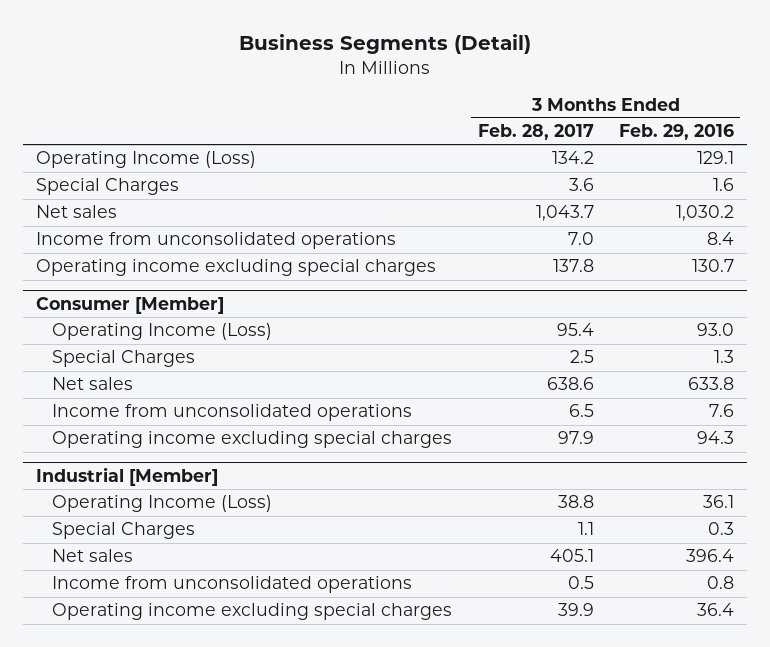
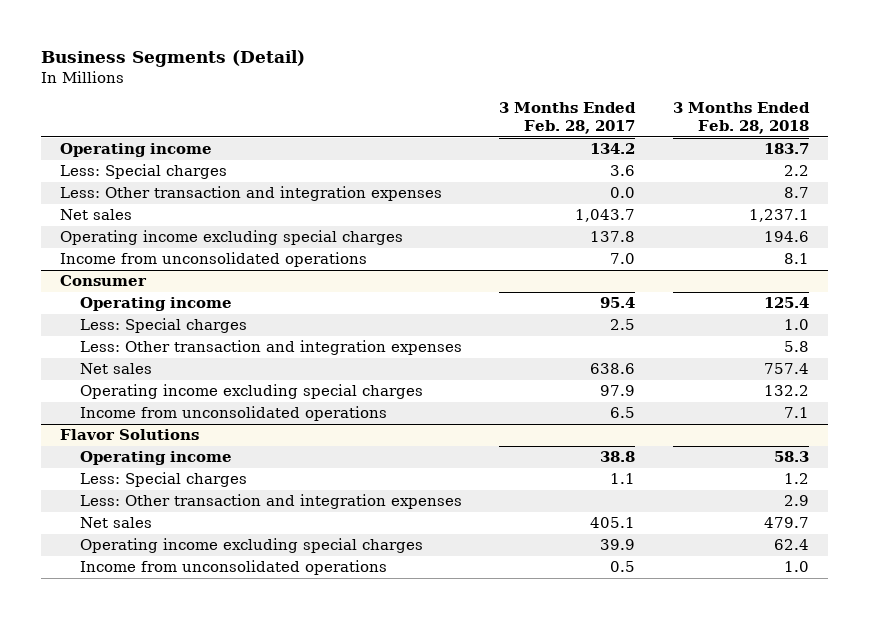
[618,124,734,141] Feb. 29, 2016 -> none
none -> [672,102,810,134] 3 Months Ended Feb. 28, 2018
[35,151,256,169] Operating Income (Loss) -> [59,143,212,158] Operating income
[35,178,179,196] Special Charges -> [59,164,227,180] Less: Special charges
none -> [59,186,442,202] Less: Other transaction and integration expenses
[35,232,396,250] Income from unconsolidated operations -> [59,252,367,268] Income from unconsolidated operations
[35,297,224,315] Consumer [Member] -> [59,275,147,287] Consumer
[52,323,273,341] Operating Income (Loss) -> [79,297,232,312] Operating income
[52,350,196,368] Special Charges -> [79,318,247,334] Less: Special charges
none -> [79,340,462,356] Less: Other transaction and integration expenses
[52,404,413,422] Income from unconsolidated operations -> none
[35,467,218,487] Industrial [Member] -> none
none -> [79,406,387,422] Income from unconsolidated operations
none -> [59,429,199,441] Flavor Solutions
[52,495,273,513] Operating Income (Loss) -> [79,451,232,466] Operating income
[52,522,196,540] Special Charges -> [79,472,247,488] Less: Special charges
none -> [79,494,462,510] Less: Other transaction and integration expenses
[52,576,413,594] Income from unconsolidated operations -> none
none -> [79,560,387,576] Income from unconsolidated operations

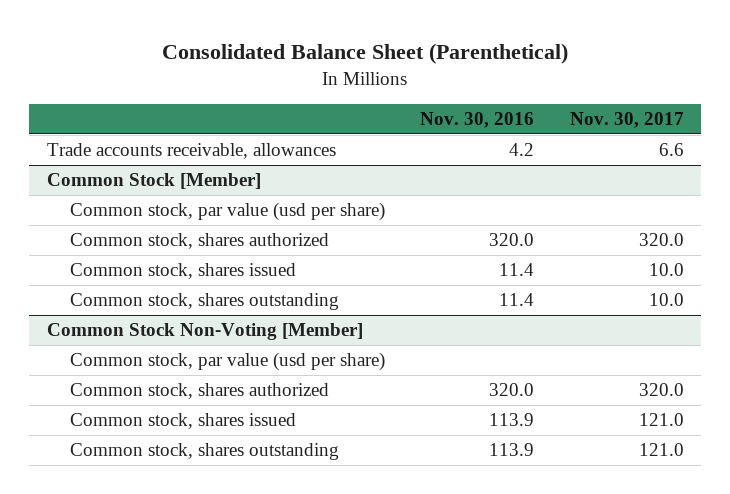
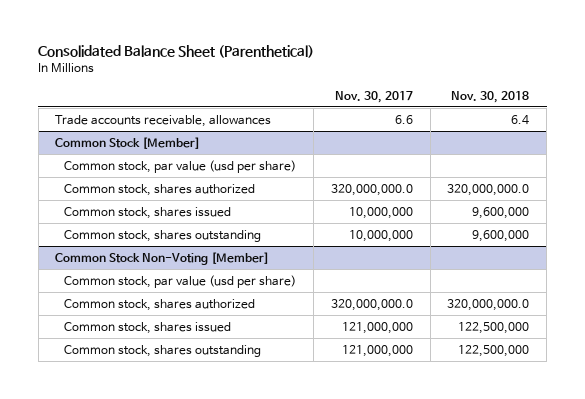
[420,112,535,129] Nov. 30, 2016 -> none
none -> [451,90,530,103] Nov. 30, 2018
[638,233,684,247] 320.0 -> [330,183,413,196] 320,000,000.0
[648,263,684,277] 10.0 -> [348,206,413,219] 10,000,000
[648,293,684,307] 10.0 -> [348,229,413,242] 10,000,000
[638,383,684,397] 320.0 -> [330,298,413,311] 320,000,000.0
[638,413,684,427] 121.0 -> [341,321,413,334] 121,000,000
[638,443,684,457] 121.0 -> [341,344,413,357] 121,000,000

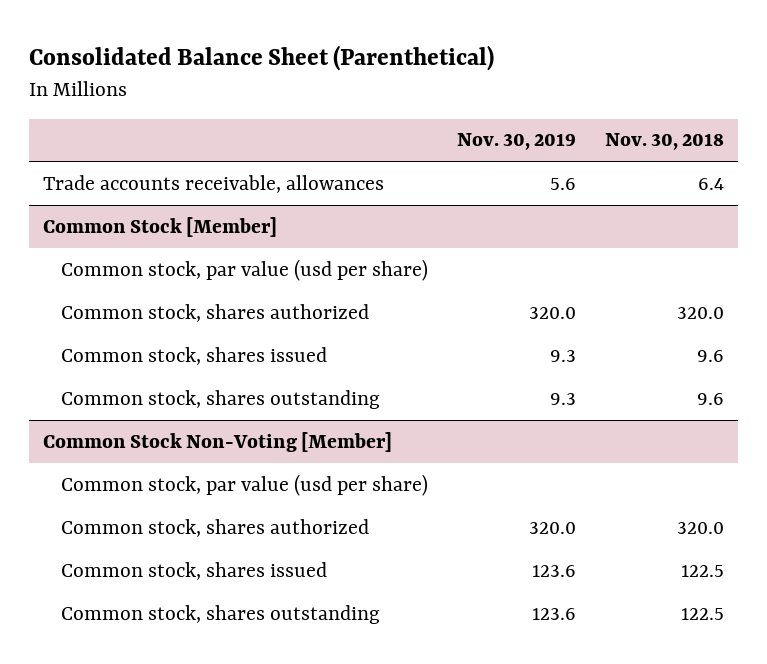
[334,90,413,103] Nov. 30, 2017 -> none
none -> [457,133,577,151] Nov. 30, 2019
[447,183,530,196] 320,000,000.0 -> [676,306,724,319] 320.0
[472,206,530,219] 9,600,000 -> [696,349,724,362] 9.6
[472,229,530,242] 9,600,000 -> [696,392,724,405] 9.6
[447,298,530,311] 320,000,000.0 -> [676,521,724,534] 320.0
[458,321,530,334] 122,500,000 -> [680,564,724,577] 122.5
[458,344,530,357] 122,500,000 -> [680,607,724,620] 122.5

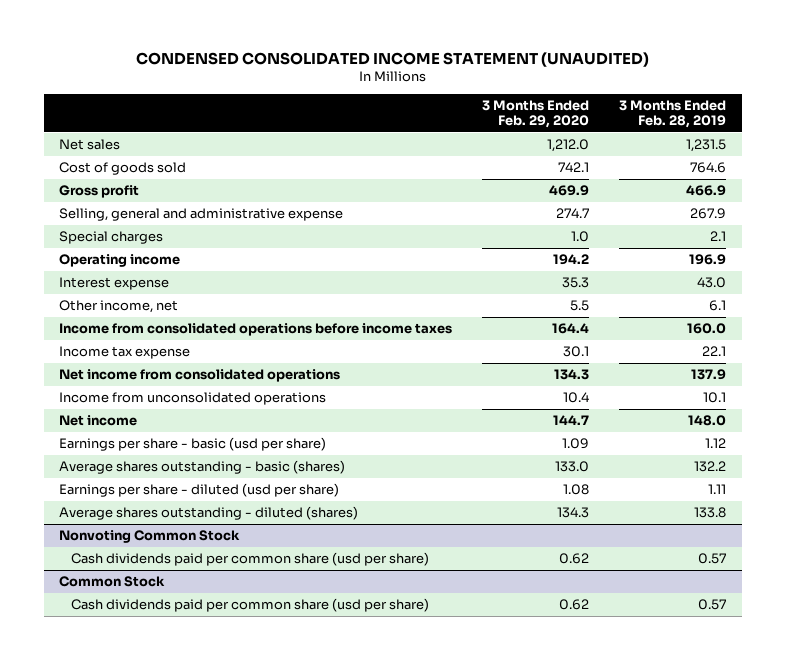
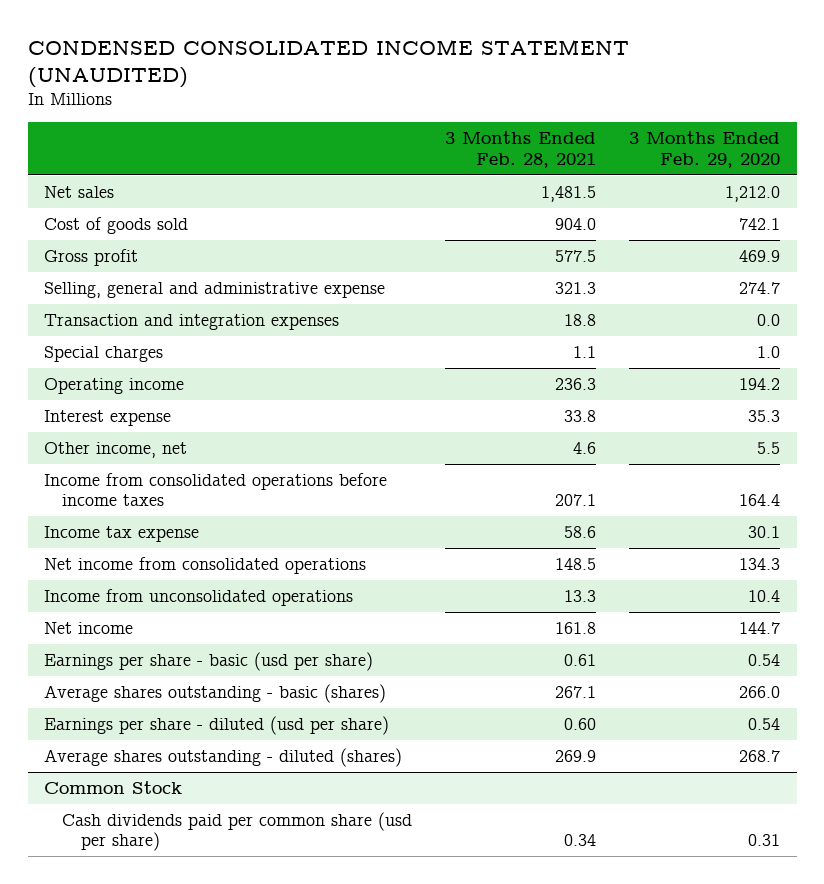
[619,100,727,129] 3 Months Ended Feb. 28, 2019 -> none
none -> [445,131,597,168] 3 Months Ended Feb. 28, 2021
none -> [44,313,340,330] Transaction and integration expenses
[58,530,240,544] Nonvoting Common Stock -> none
[70,552,429,567] Cash dividends paid per common share (usd per share) -> none
[562,438,590,450] 1.09 -> [748,653,781,666] 0.54
[555,461,590,473] 133.0 -> [739,685,781,698] 266.0
[563,484,590,496] 1.08 -> [748,717,781,730] 0.54
[557,507,590,519] 134.3 -> [739,749,781,762] 268.7
[559,599,590,611] 0.62 -> [748,834,781,847] 0.31

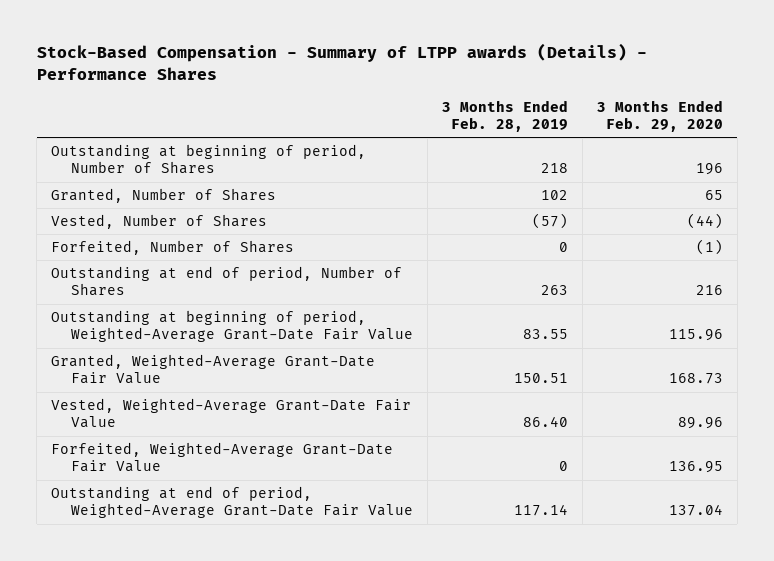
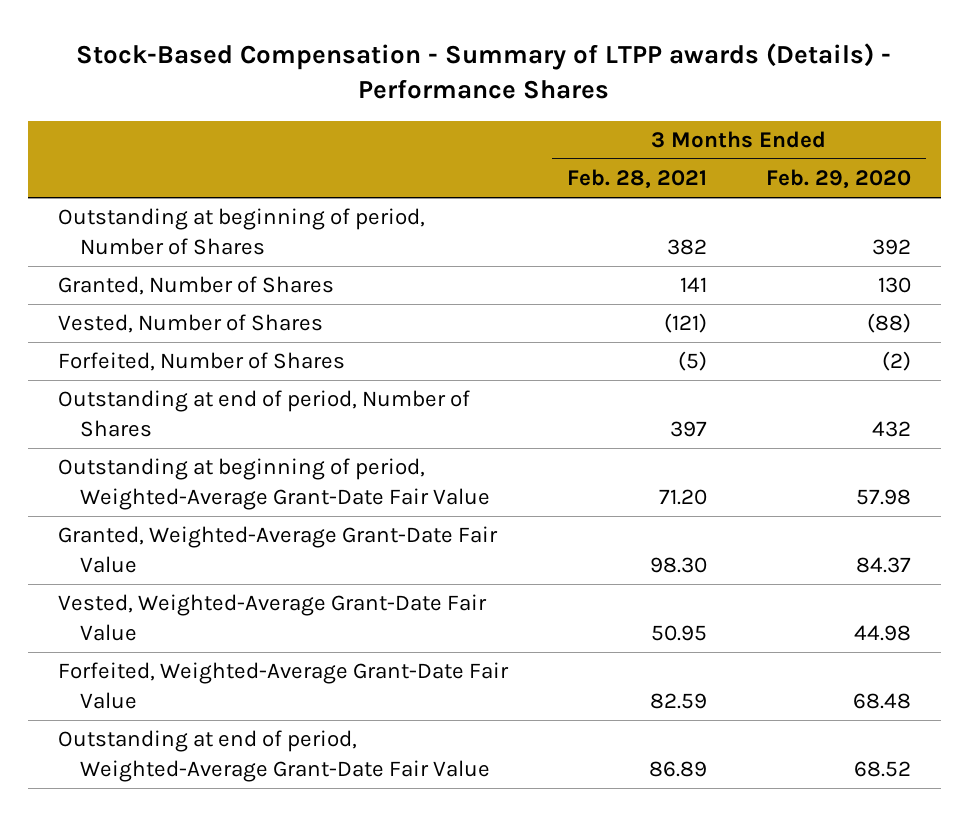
[442,99,569,132] 3 Months Ended Feb. 28, 2019 -> none
none -> [566,169,707,190] Feb. 28, 2021
[695,163,723,176] 196 -> [872,238,912,255] 392
[704,190,723,201] 65 -> [878,277,912,294] 130
[686,213,723,230] (44) -> [867,313,912,334] (88)
[695,239,723,256] (1) -> [882,351,912,372] (2)
[695,285,723,296] 216 -> [872,420,912,437] 432
[668,329,723,342] 115.96 -> [856,488,912,505] 57.98
[668,373,723,385] 168.73 -> [856,556,912,573] 84.37
[677,417,723,430] 89.96 -> [854,624,912,641] 44.98
[668,461,723,474] 136.95 -> [853,692,912,709] 68.48
[668,504,723,517] 137.04 -> [854,760,912,777] 68.52

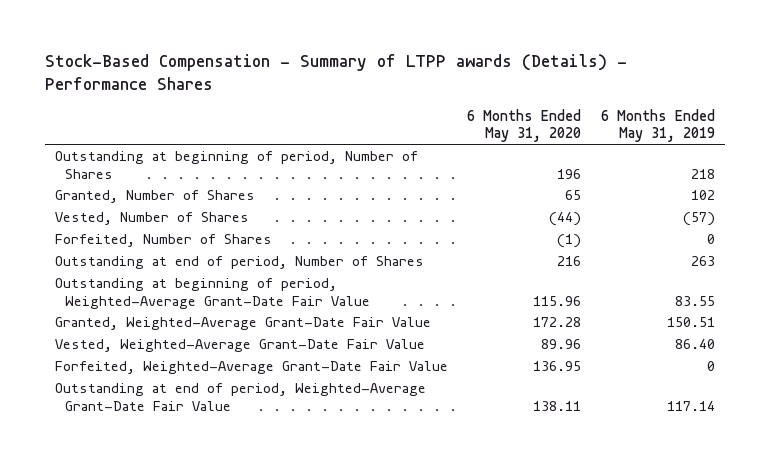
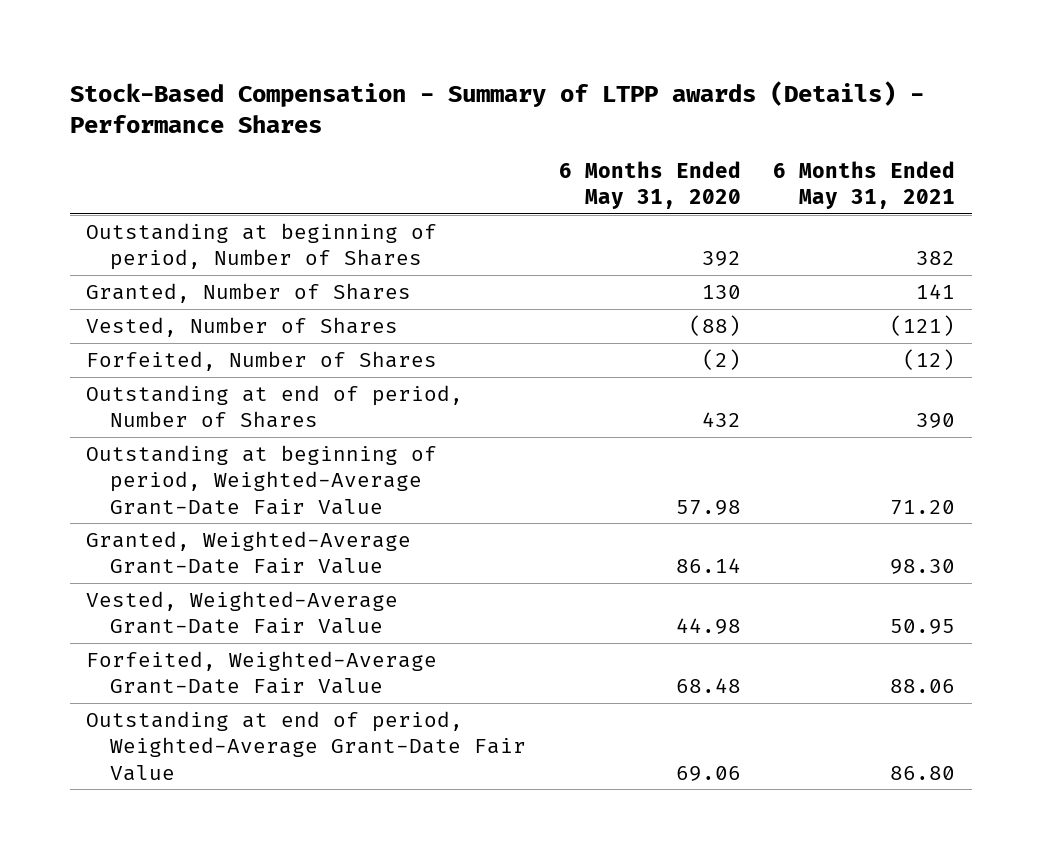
[601,108,716,143] 6 Months Ended May 31, 2019 -> none
none -> [773,160,956,210] 6 Months Ended May 31, 2021
[557,168,582,179] 196 -> [701,251,741,267] 392
[565,189,582,200] 65 -> [701,284,741,299] 130
[549,211,582,226] (44) -> [688,314,741,336] (88)
[557,233,582,248] (1) -> [701,348,741,370] (2)
[557,255,582,266] 216 -> [701,412,741,428] 432
[533,295,582,306] 115.96 -> [675,499,741,515] 57.98
[533,316,582,327] 172.28 -> [675,558,741,574] 86.14
[541,338,582,349] 89.96 -> [675,618,741,635] 44.98
[533,360,582,371] 136.95 -> [675,678,741,694] 68.48
[533,400,582,411] 138.11 -> [675,765,741,781] 69.06

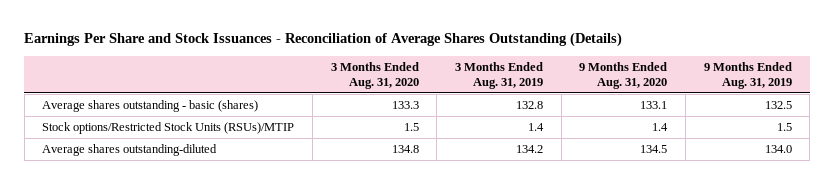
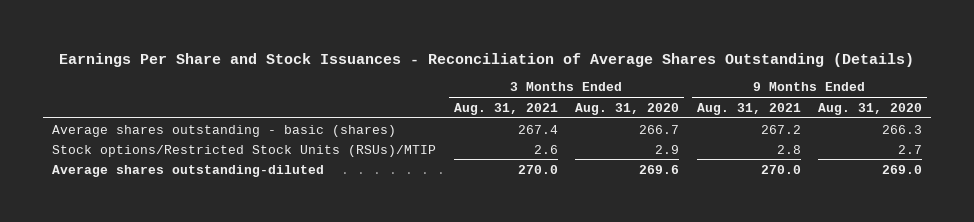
[455,61,544,89] 3 Months Ended Aug. 31, 2019 -> none
[703,61,792,89] 9 Months Ended Aug. 31, 2019 -> none
none -> [453,102,558,115] Aug. 31, 2021
none -> [696,102,801,115] Aug. 31, 2021
[391,100,419,109] 133.3 -> [639,124,680,134] 266.7
[640,100,668,109] 133.1 -> [882,124,923,134] 266.3
[403,122,419,131] 1.5 -> [655,144,680,154] 2.9
[652,122,669,131] 1.4 -> [898,144,923,154] 2.7
[391,144,419,153] 134.8 -> [639,164,680,174] 269.6
[640,144,668,153] 134.5 -> [882,164,923,174] 269.0

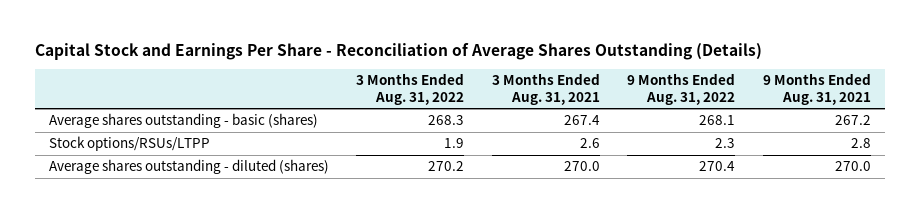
[59,52,915,67] Earnings Per Share and Stock Issuances - Reconciliation of Average Shares Outstanding (Details) -> [35,42,763,60] Capital Stock and Earnings Per Share - Reconciliation of Average Shares Outstanding (Details)
[575,102,680,115] Aug. 31, 2020 -> none
[818,102,923,115] Aug. 31, 2020 -> none
none -> [356,73,465,105] 3 Months Ended Aug. 31, 2022
none -> [627,73,736,105] 9 Months Ended Aug. 31, 2022
[52,144,437,157] Stock options/Restricted Stock Units (RSUs)/MTIP -> [48,136,210,152] Stock options/RSUs/LTPP
[52,164,325,177] Average shares outstanding-diluted -> [48,159,329,175] Average shares outstanding - diluted (shares)

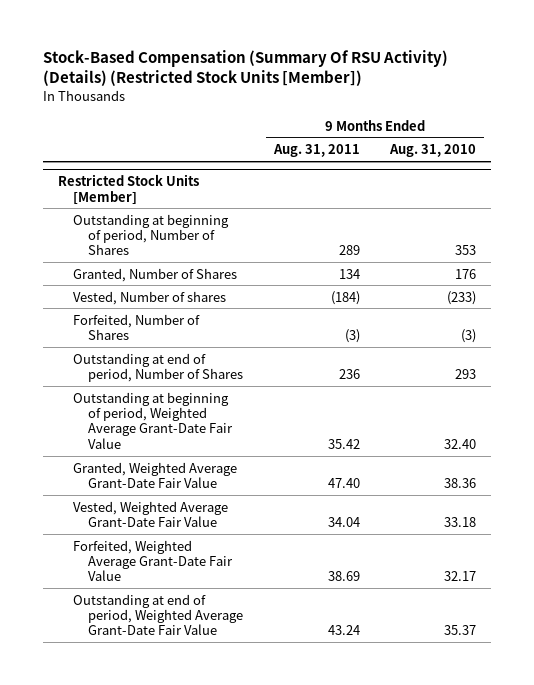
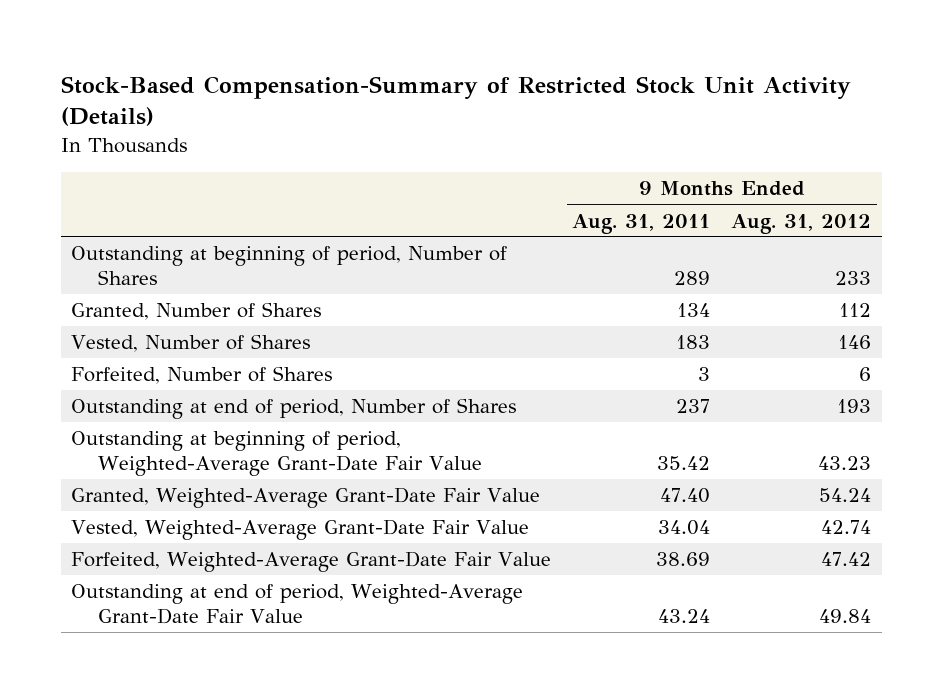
[42,49,448,87] Stock-Based Compensation (Summary Of RSU Activity) (Details) (Restricted Stock Units [Member]) -> [60,75,851,127] Stock-Based Compensation-Summary of Restricted Stock Unit Activity (Details)
[389,144,477,158] Aug. 31, 2010 -> none
none -> [731,213,872,234] Aug. 31, 2012
[57,174,199,205] Restricted Stock Units [Member] -> none
[73,290,227,305] Vested, Number of shares -> [71,334,311,353] Vested, Number of Shares
[330,290,360,305] (184) -> [676,335,711,350] 183
[344,328,360,343] (3) -> [698,367,711,382] 3
[338,368,360,379] 236 -> [676,399,711,414] 237
[73,391,234,449] Outstanding at beginning of period, Weighted Average Grant-Date Fair Value -> [71,431,483,476] Outstanding at beginning of period, Weighted-Average Grant-Date Fair Value
[73,461,238,488] Granted, Weighted Average Grant-Date Fair Value -> [71,487,541,509] Granted, Weighted-Average Grant-Date Fair Value
[73,500,229,527] Vested, Weighted Average Grant-Date Fair Value -> [71,519,530,541] Vested, Weighted-Average Grant-Date Fair Value
[73,539,234,582] Forfeited, Weighted Average Grant-Date Fair Value -> [71,551,552,573] Forfeited, Weighted-Average Grant-Date Fair Value
[73,593,244,636] Outstanding at end of period, Weighted Average Grant-Date Fair Value -> [71,584,524,624] Outstanding at end of period, Weighted-Average Grant-Date Fair Value

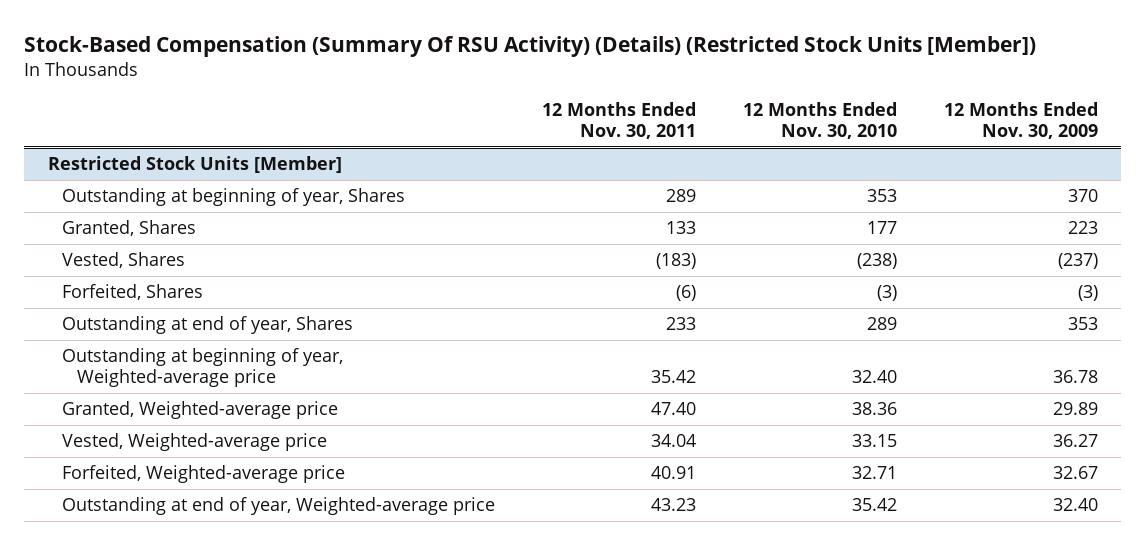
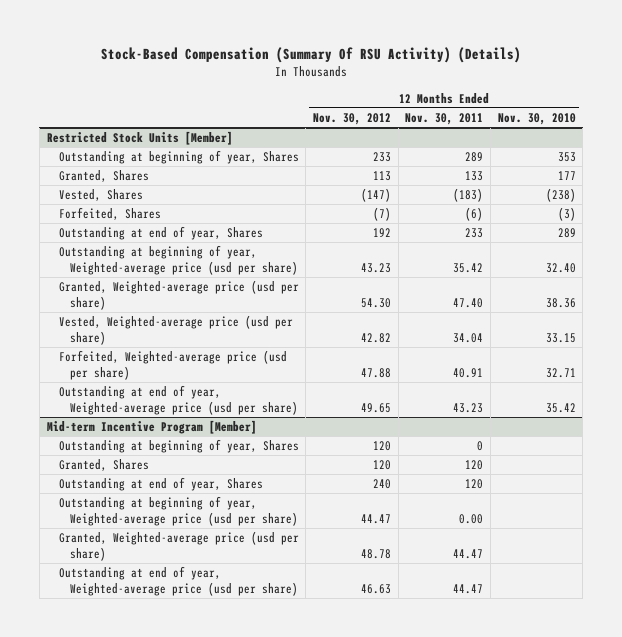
[24,35,1037,57] Stock-Based Compensation (Summary Of RSU Activity) (Details) (Restricted Stock Units [Member]) -> [101,47,522,64] Stock-Based Compensation (Summary Of RSU Activity) (Details)
[943,102,1098,139] 12 Months Ended Nov. 30, 2009 -> none
none -> [312,112,391,125] Nov. 30, 2012
[62,348,344,388] Outstanding at beginning of year, Weighted-average price -> [58,245,299,275] Outstanding at beginning of year, Weighted-average price (usd per share)
[62,401,339,420] Granted, Weighted-average price -> [58,280,299,310] Granted, Weighted-average price (usd per share)
[62,433,328,452] Vested, Weighted-average price -> [58,315,293,345] Vested, Weighted-average price (usd per share)
[62,465,346,484] Forfeited, Weighted-average price -> [58,350,287,380] Forfeited, Weighted-average price (usd per share)
[62,497,496,516] Outstanding at end of year, Weighted-average price -> [58,385,299,415] Outstanding at end of year, Weighted-average price (usd per share)
none -> [46,420,257,435] Mid-term Incentive Program [Member]
none -> [58,439,299,454] Outstanding at beginning of year, Shares
none -> [58,459,149,472] Granted, Shares
none -> [58,477,263,492] Outstanding at end of year, Shares
none -> [58,496,299,526] Outstanding at beginning of year, Weighted-average price (usd per share)
none -> [58,531,299,561] Granted, Weighted-average price (usd per share)
none -> [58,566,299,596] Outstanding at end of year, Weighted-average price (usd per share)

